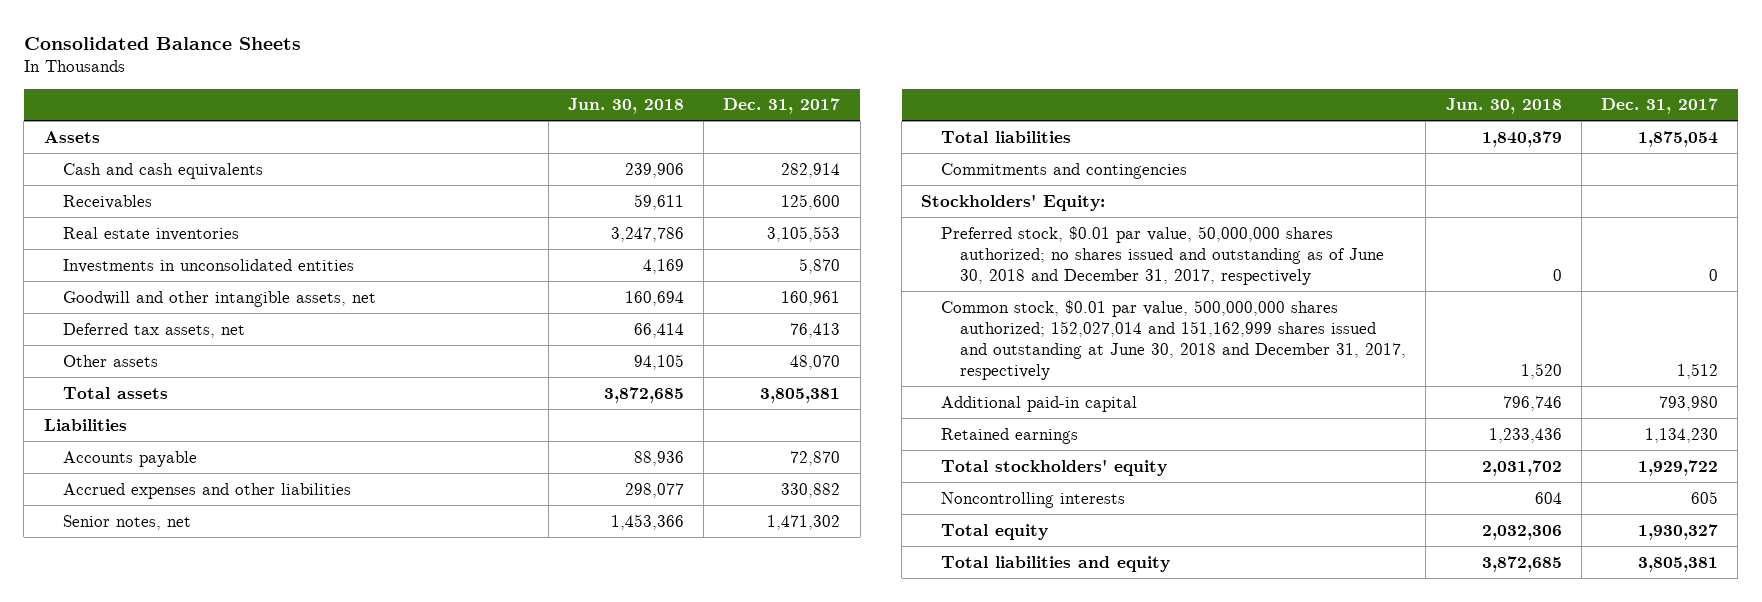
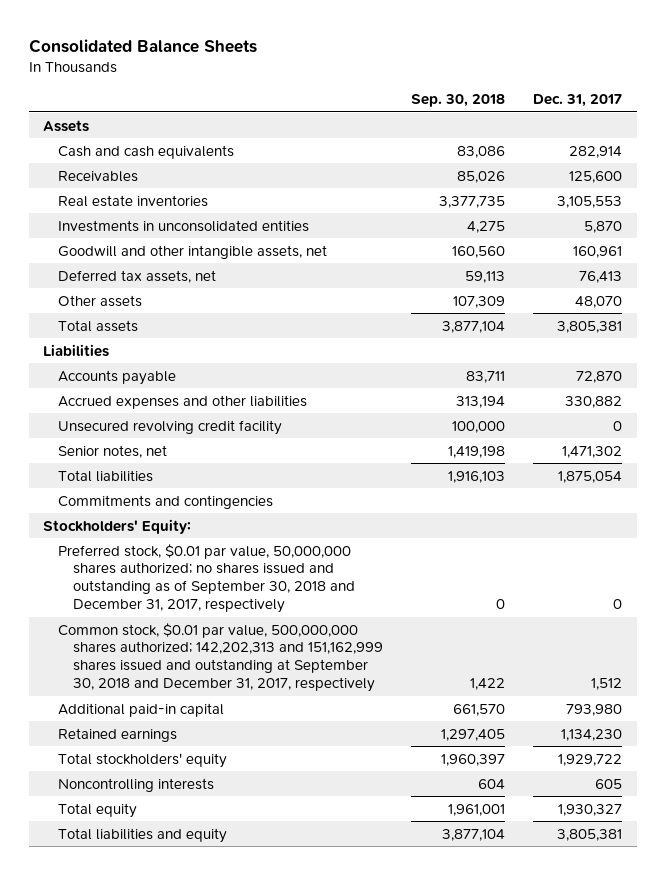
[567,98,684,115] Jun. 30, 2018 -> none
none -> [411,94,506,108] Sep. 30, 2018
none -> [57,419,282,435] Unsecured revolving credit facility
[940,225,1385,285] Preferred stock, $0.01 par value, 50,000,000 shares authorized; no shares issued and outstanding as of June 30, 2018 and December 31, 2017, respectively -> [57,543,356,614] Preferred stock, $0.01 par value, 50,000,000 shares authorized; no shares issued and outstanding as of September 30, 2018 and December 31, 2017, respectively
[940,299,1407,380] Common stock, $0.01 par value, 500,000,000 shares authorized; 152,027,014 and 151,162,999 shares issued and outstanding at June 30, 2018 and December 31, 2017, respectively -> [57,622,384,693] Common stock, $0.01 par value, 500,000,000 shares authorized; 142,202,313 and 151,162,999 shares issued and outstanding at September 30, 2018 and December 31, 2017, respectively

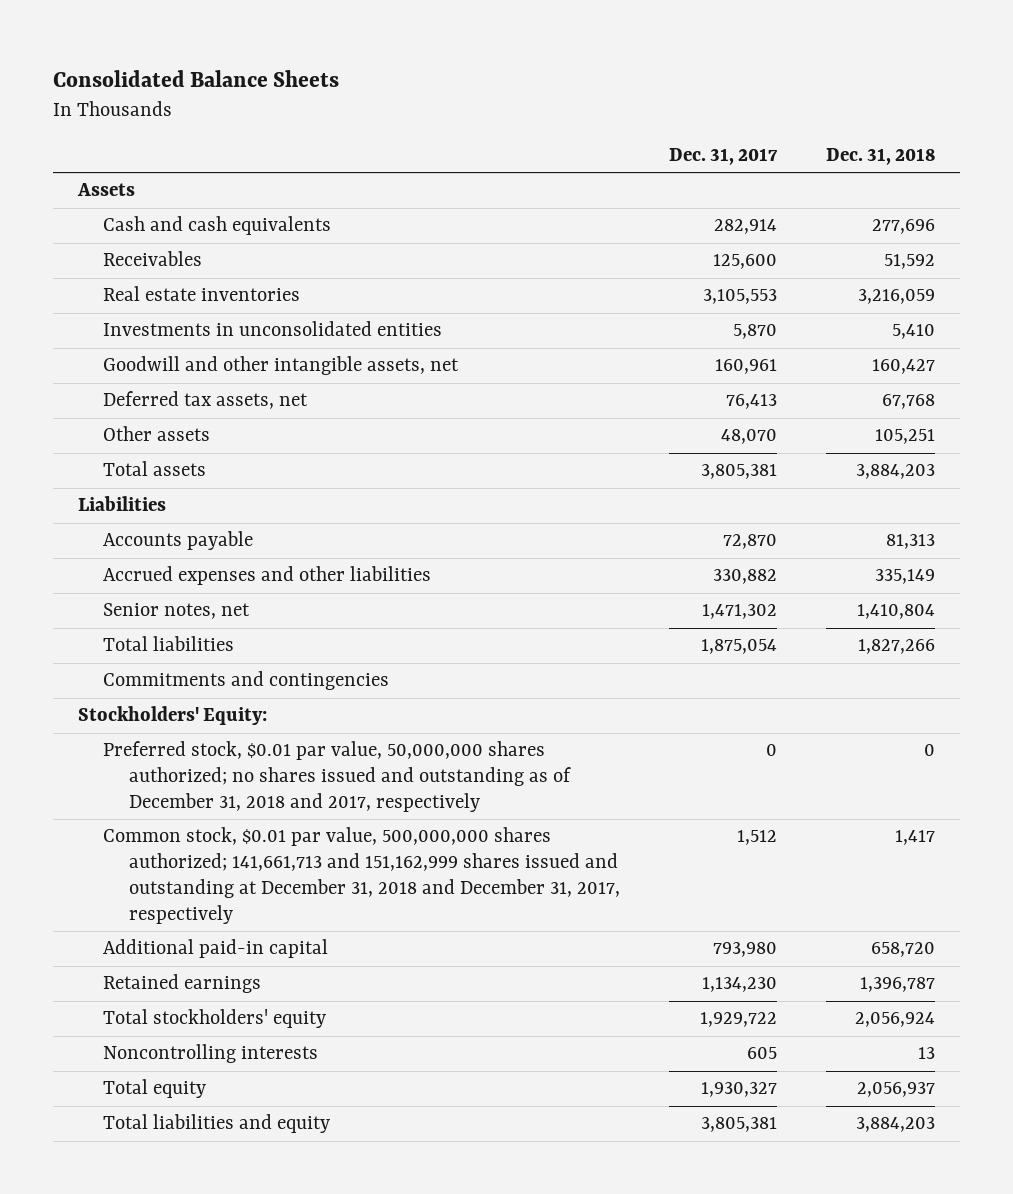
[411,94,506,108] Sep. 30, 2018 -> none
none -> [826,148,936,166] Dec. 31, 2018
[57,419,282,435] Unsecured revolving credit facility -> none
[57,543,356,614] Preferred stock, $0.01 par value, 50,000,000 shares authorized; no shares issued and outstanding as of September 30, 2018 and December 31, 2017, respectively -> [103,741,572,813] Preferred stock, $0.01 par value, 50,000,000 shares authorized; no shares issued and outstanding as of December 31, 2018 and 2017, respectively
[57,622,384,693] Common stock, $0.01 par value, 500,000,000 shares authorized; 142,202,313 and 151,162,999 shares issued and outstanding at September 30, 2018 and December 31, 2017, respectively -> [103,827,621,925] Common stock, $0.01 par value, 500,000,000 shares authorized; 141,661,713 and 151,162,999 shares issued and outstanding at December 31, 2018 and December 31, 2017, respectively

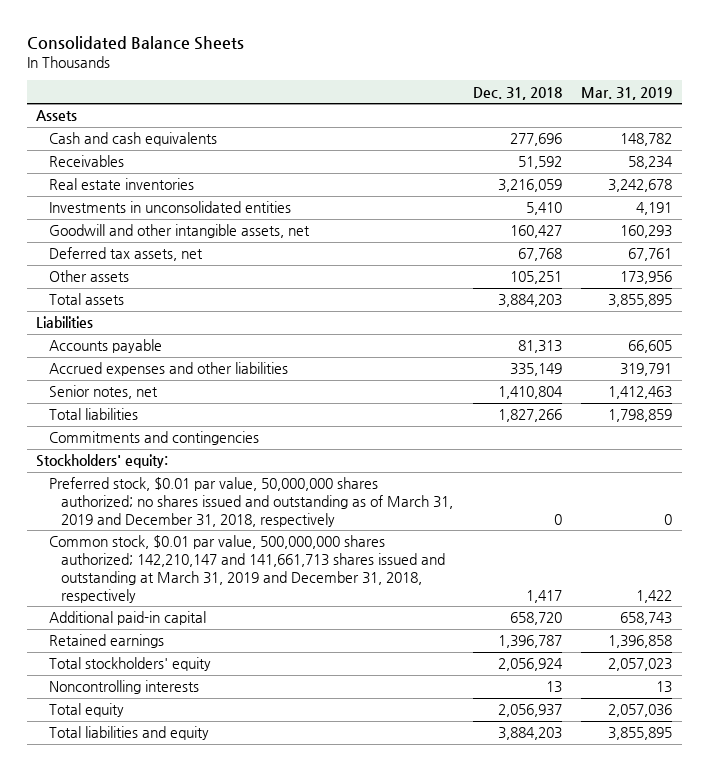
[669,148,779,166] Dec. 31, 2017 -> none
none -> [581,86,673,100] Mar. 31, 2019
[77,706,267,726] Stockholders' Equity: -> [36,454,169,469] Stockholders' equity:
[103,741,572,813] Preferred stock, $0.01 par value, 50,000,000 shares authorized; no shares issued and outstanding as of December 31, 2018 and 2017, respectively -> [48,477,454,527] Preferred stock, $0.01 par value, 50,000,000 shares authorized; no shares issued and outstanding as of March 31, 2019 and December 31, 2018, respectively
[103,827,621,925] Common stock, $0.01 par value, 500,000,000 shares authorized; 141,661,713 and 151,162,999 shares issued and outstanding at December 31, 2018 and December 31, 2017, respectively -> [48,535,446,603] Common stock, $0.01 par value, 500,000,000 shares authorized; 142,210,147 and 141,661,713 shares issued and outstanding at March 31, 2019 and December 31, 2018, respectively

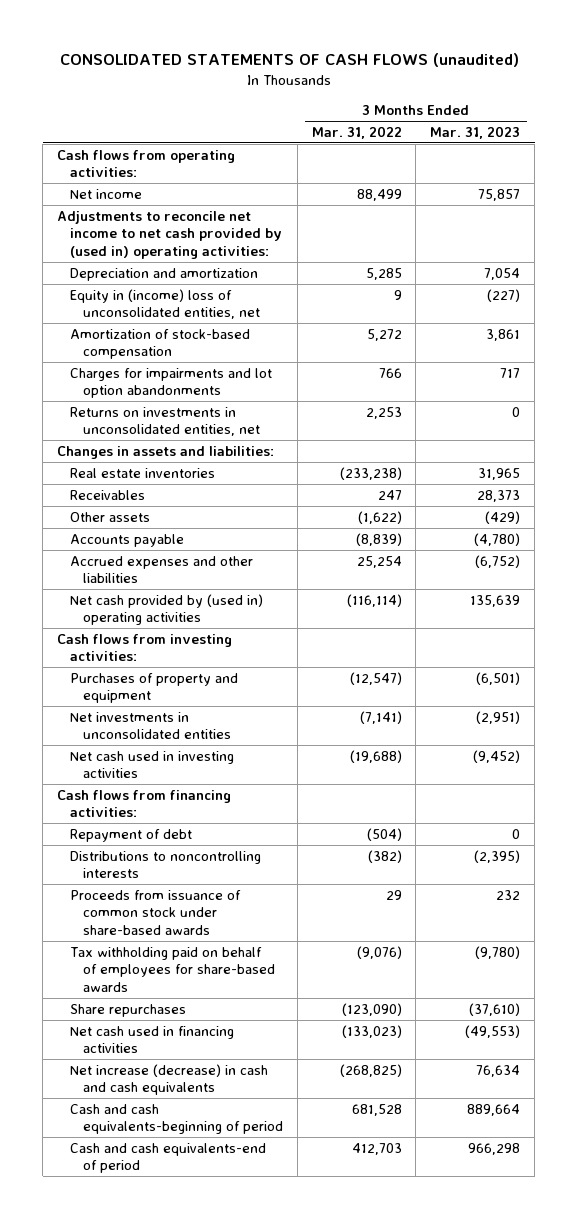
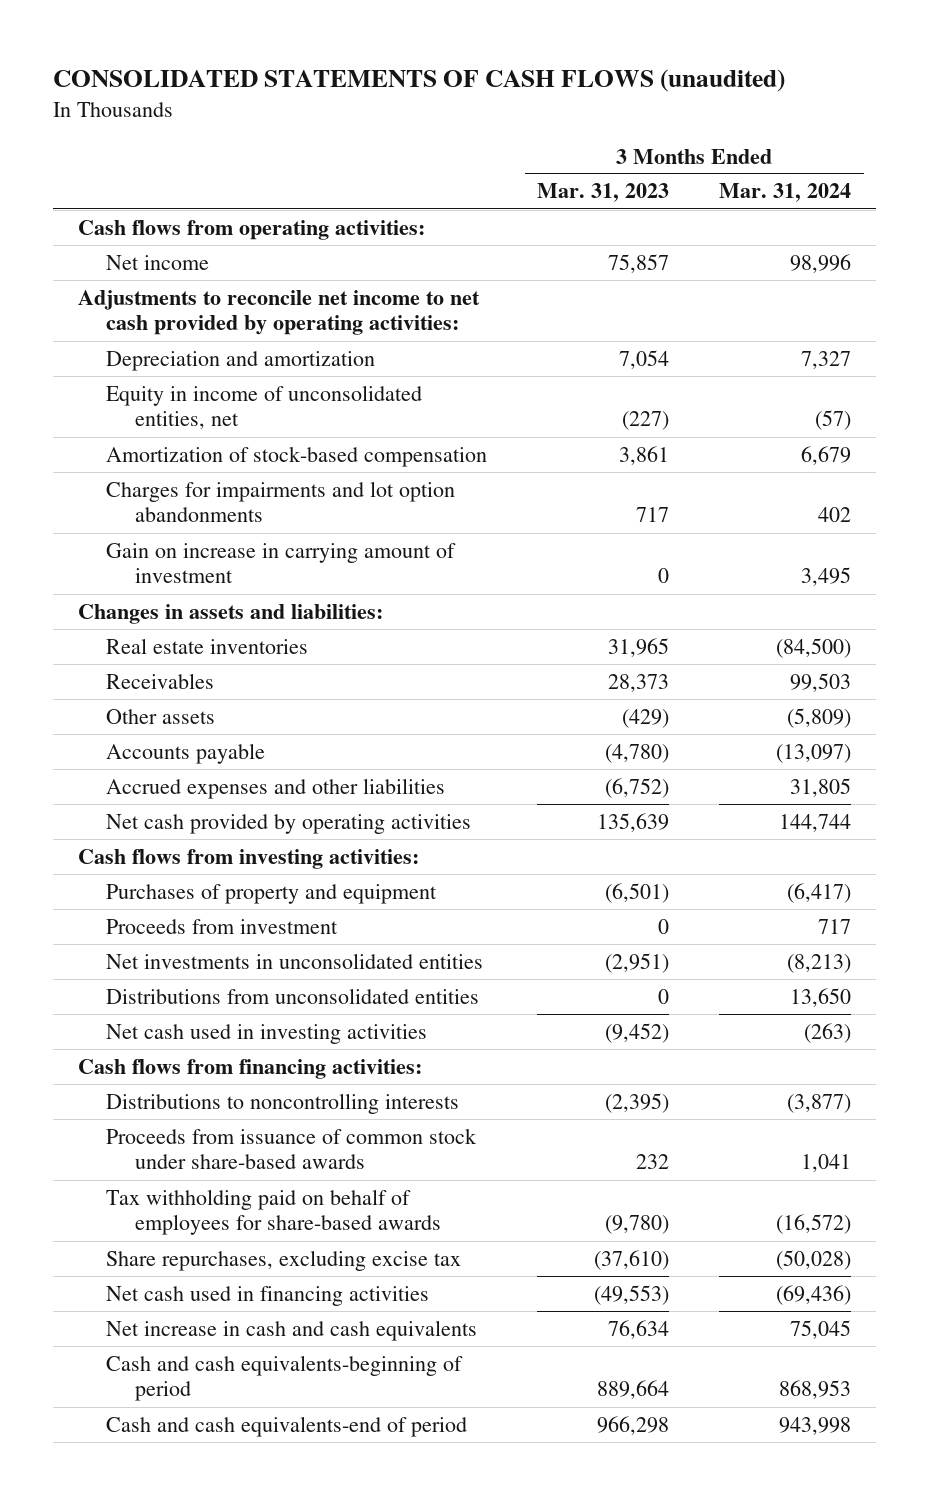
[311,125,402,139] Mar. 31, 2022 -> none
none -> [719,183,852,203] Mar. 31, 2024
[57,210,283,259] Adjustments to reconcile net income to net cash provided by (used in) operating activities: -> [77,289,480,336] Adjustments to reconcile net income to net cash provided by operating activities:
[70,288,261,320] Equity in (income) loss of unconsolidated entities, net -> [106,384,423,430] Equity in income of unconsolidated entities, net
[70,406,261,437] Returns on investments in unconsolidated entities, net -> none
none -> [106,542,457,584] Gain on increase in carrying amount of investment
[70,593,264,626] Net cash provided by (used in) operating activities -> [106,813,472,834] Net cash provided by operating activities
none -> [106,918,339,934] Proceeds from investment
none -> [106,987,480,1004] Distributions from unconsolidated entities
[70,828,193,842] Repayment of debt -> none
[70,1003,187,1017] Share repurchases -> [106,1249,462,1271] Share repurchases, excluding excise tax
[70,1063,269,1096] Net increase (decrease) in cash and cash equivalents -> [106,1319,478,1341] Net increase in cash and cash equivalents

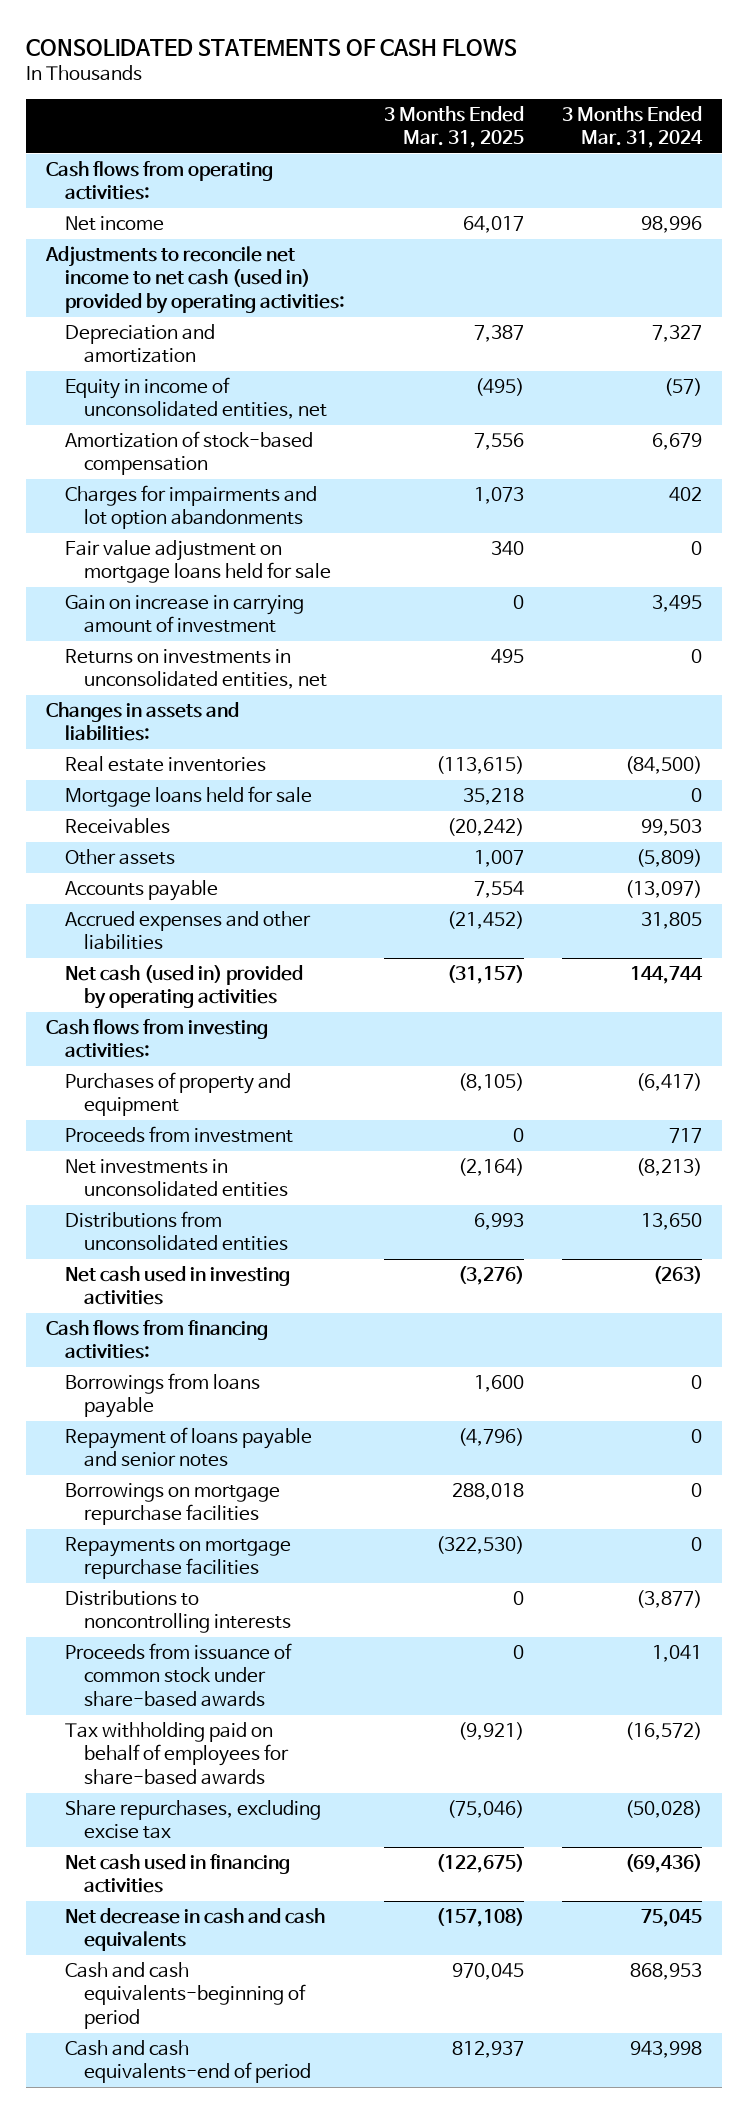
[52,69,785,93] CONSOLIDATED STATEMENTS OF CASH FLOWS (unaudited) -> [26,38,518,56] CONSOLIDATED STATEMENTS OF CASH FLOWS
[537,183,670,203] Mar. 31, 2023 -> none
none -> [383,105,524,149] 3 Months Ended Mar. 31, 2025
[77,289,480,336] Adjustments to reconcile net income to net cash provided by operating activities: -> [44,246,345,314] Adjustments to reconcile net income to net cash (used in) provided by operating activities:
none -> [64,540,331,584] Fair value adjustment on mortgage loans held for sale
none -> [64,649,327,690] Returns on investments in unconsolidated entities, net
none -> [64,786,312,808] Mortgage loans held for sale
[106,813,472,834] Net cash provided by operating activities -> [64,965,303,1010] Net cash (used in) provided by operating activities
none -> [64,1373,260,1419] Borrowings from loans payable
none -> [64,1427,312,1468] Repayment of loans payable and senior notes
none -> [64,1483,280,1526] Borrowings on mortgage repurchase facilities
none -> [64,1537,291,1580] Repayments on mortgage repurchase facilities
[106,1319,478,1341] Net increase in cash and cash equivalents -> [64,1908,325,1952] Net decrease in cash and cash equivalents

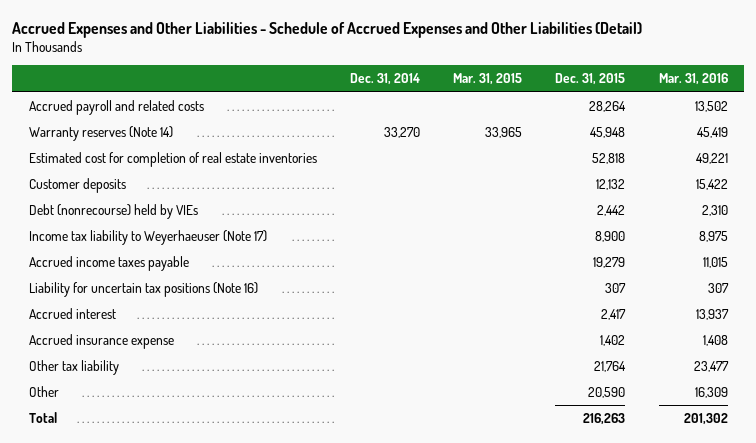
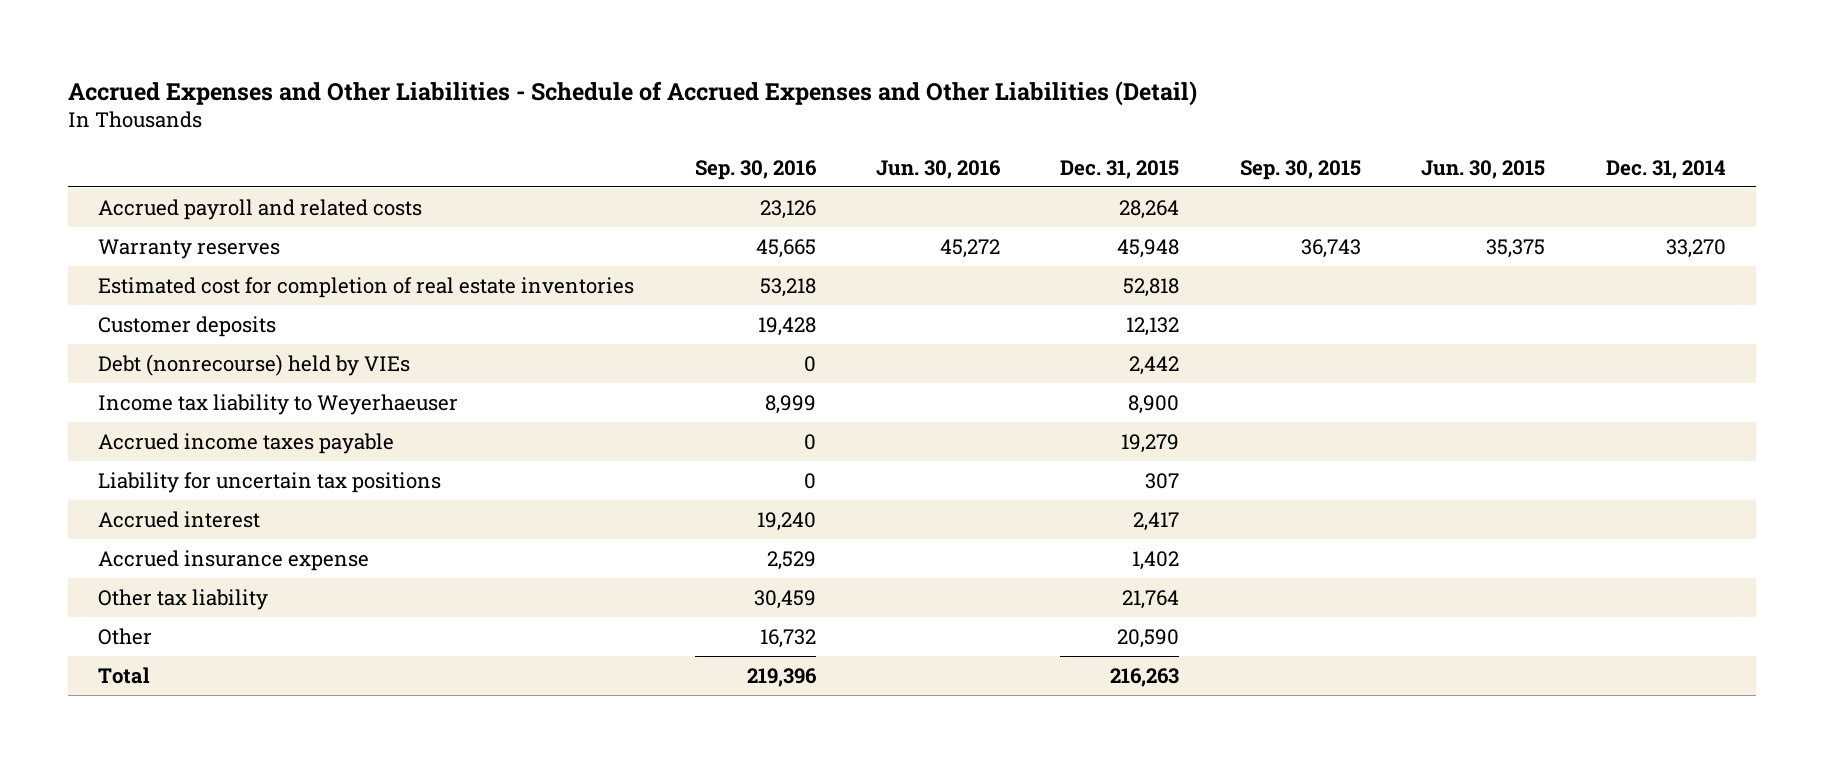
[453,73,523,86] Mar. 31, 2015 -> none
[658,73,728,86] Mar. 31, 2016 -> none
none -> [694,159,817,180] Sep. 30, 2016
none -> [875,159,1001,179] Jun. 30, 2016
none -> [1239,159,1361,180] Sep. 30, 2015
none -> [1421,159,1546,179] Jun. 30, 2015
[28,126,173,142] Warranty reserves (Note 14) -> [98,238,281,259] Warranty reserves
[28,230,267,246] Income tax liability to Weyerhaeuser (Note 17) -> [98,393,459,415] Income tax liability to Weyerhaeuser
[28,282,258,298] Liability for uncertain tax positions (Note 16) -> [98,471,442,493] Liability for uncertain tax positions

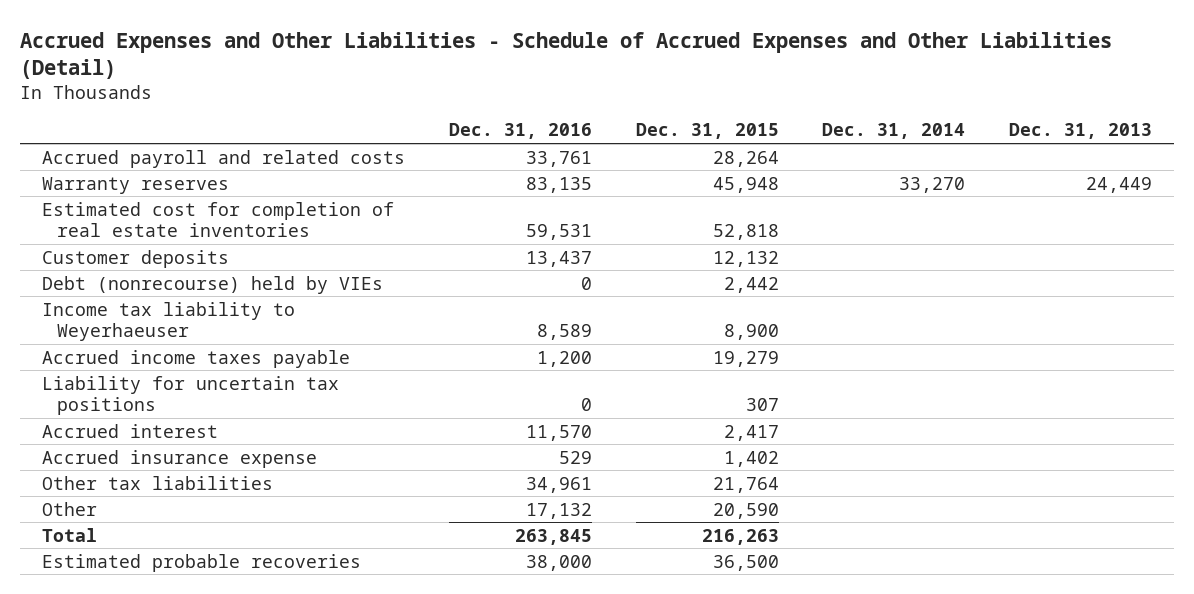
[694,159,817,180] Sep. 30, 2016 -> none
[875,159,1001,179] Jun. 30, 2016 -> none
[1239,159,1361,180] Sep. 30, 2015 -> none
[1421,159,1546,179] Jun. 30, 2015 -> none
none -> [448,123,592,140] Dec. 31, 2016
none -> [1009,123,1153,140] Dec. 31, 2013
[98,588,269,610] Other tax liability -> [41,475,273,490] Other tax liabilities
none -> [41,553,361,572] Estimated probable recoveries

